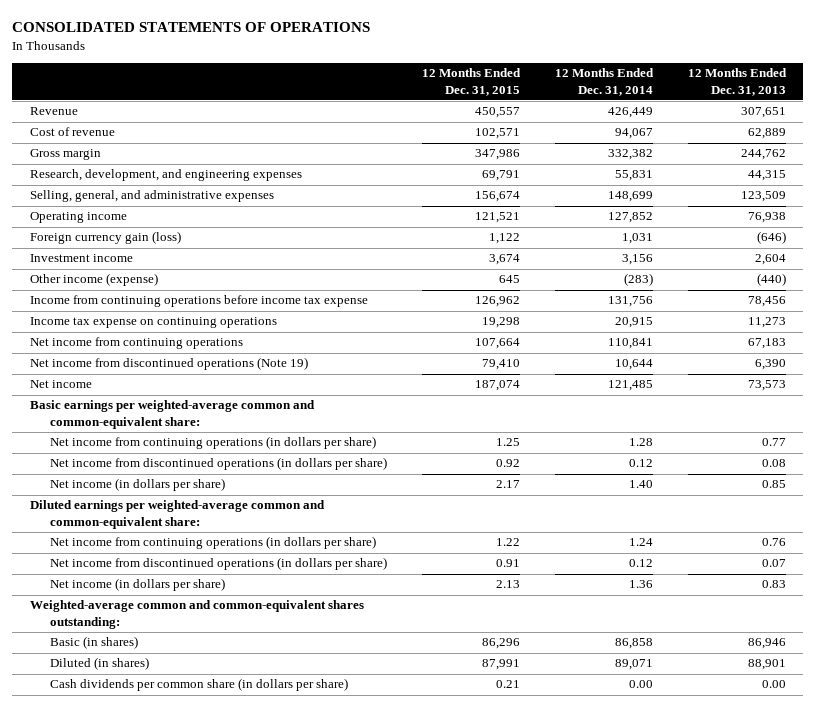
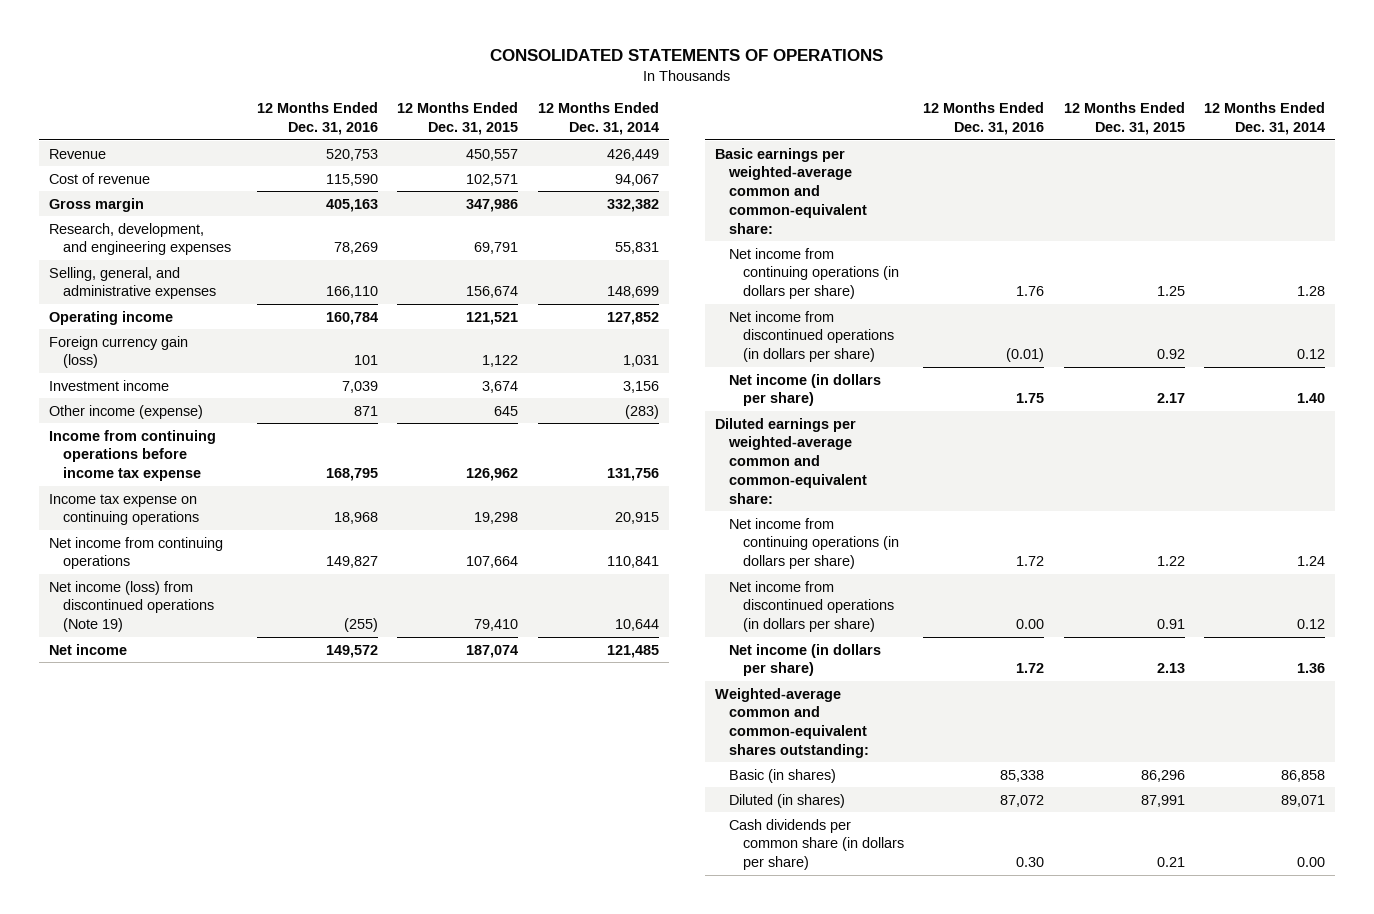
[687,68,787,96] 12 Months Ended Dec. 31, 2013 -> none
none -> [257,102,379,136] 12 Months Ended Dec. 31, 2016
[29,357,308,371] Net income from discontinued operations (Note 19) -> [48,580,214,633] Net income (loss) from discontinued operations (Note 19)

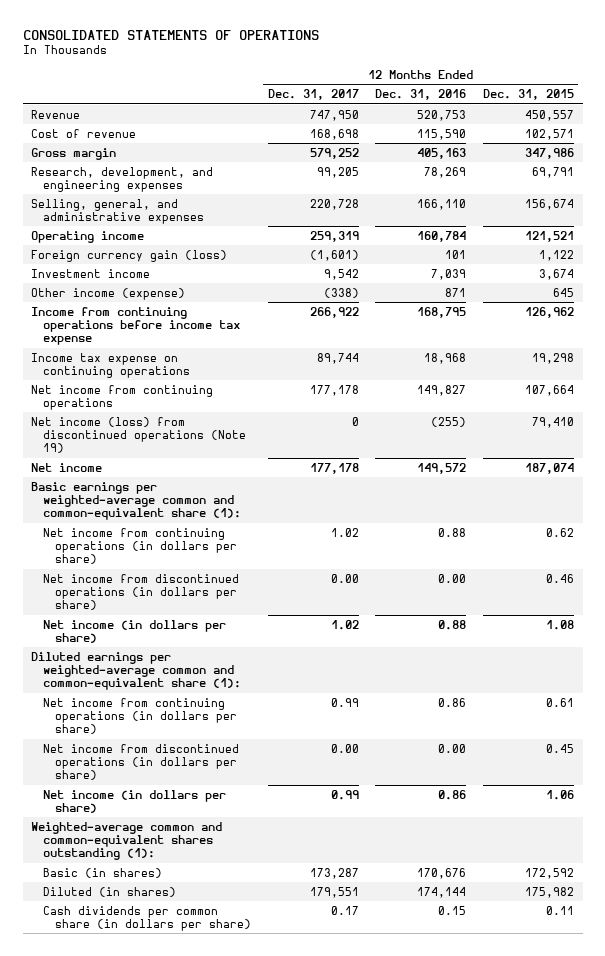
[537,102,659,136] 12 Months Ended Dec. 31, 2014 -> none
none -> [267,89,359,101] Dec. 31, 2017
[714,147,867,234] Basic earnings per weighted-average common and common-equivalent share: -> [31,481,241,521] Basic earnings per weighted-average common and common-equivalent share (1):
[1016,286,1045,297] 1.76 -> [438,527,467,537] 0.88
[1156,286,1185,297] 1.25 -> [546,527,575,537] 0.62
[1006,348,1045,363] (0.01) -> [438,573,467,583] 0.00
[1156,349,1185,360] 0.92 -> [546,573,575,583] 0.46
[1016,393,1045,404] 1.75 -> [438,619,467,630] 0.88
[1156,393,1185,404] 2.17 -> [546,619,575,630] 1.08
[714,417,867,504] Diluted earnings per weighted-average common and common-equivalent share: -> [31,651,241,691] Diluted earnings per weighted-average common and common-equivalent share (1):
[1016,556,1045,567] 1.72 -> [438,697,467,707] 0.86
[1156,556,1185,567] 1.22 -> [546,697,575,707] 0.61
[1156,619,1185,630] 0.91 -> [546,743,575,753] 0.45
[1016,663,1045,674] 1.72 -> [438,789,467,800] 0.86
[1156,663,1185,674] 2.13 -> [546,789,575,800] 1.06
[714,687,869,758] Weighted-average common and common-equivalent shares outstanding: -> [31,821,223,861] Weighted-average common and common-equivalent shares outstanding (1):
[1000,769,1045,782] 85,338 -> [417,867,467,879] 170,676
[1140,769,1185,782] 86,296 -> [525,867,575,879] 172,592
[1000,794,1045,807] 87,072 -> [417,886,467,898] 174,144
[1140,794,1185,807] 87,991 -> [525,886,575,898] 175,982
[1016,857,1045,868] 0.30 -> [438,905,467,915] 0.15
[1156,857,1185,868] 0.21 -> [546,905,575,915] 0.11

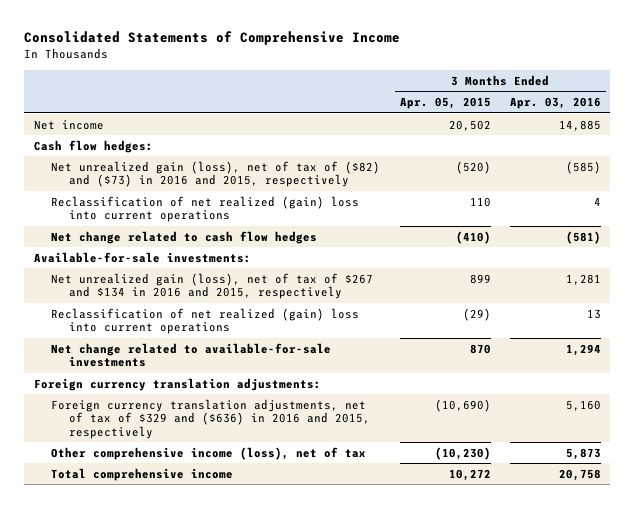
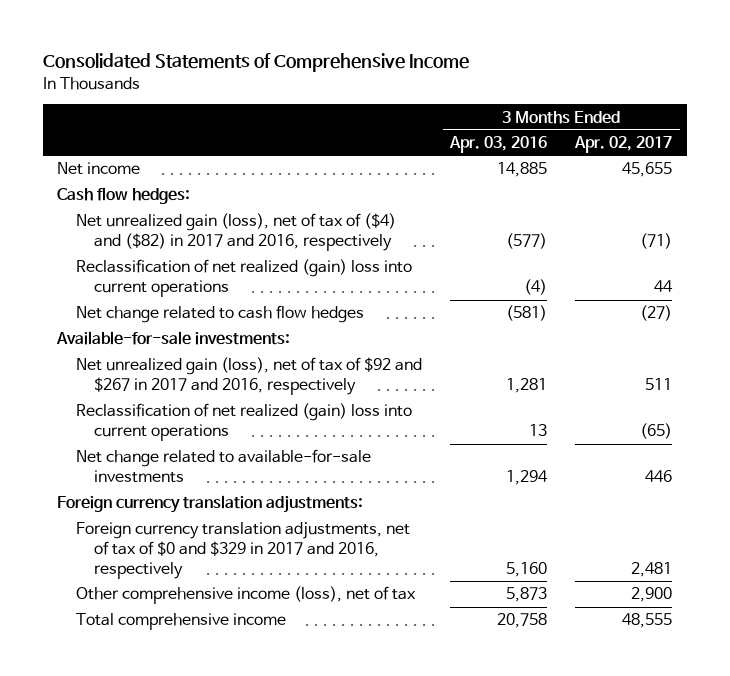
[399,97,491,110] Apr. 05, 2015 -> none
none -> [574,136,673,154] Apr. 02, 2017
[51,160,381,188] Net unrealized gain (loss), net of tax of ($82) and ($73) in 2016 and 2015, respectively -> [75,213,396,252] Net unrealized gain (loss), net of tax of ($4) and ($82) in 2017 and 2016, respectively
[565,160,601,174] (585) -> [505,233,547,250] (577)
[593,196,601,206] 4 -> [523,279,547,296] (4)
[51,272,374,300] Net unrealized gain (loss), net of tax of $267 and $134 in 2016 and 2015, respectively -> [75,357,422,396] Net unrealized gain (loss), net of tax of $92 and $267 in 2017 and 2016, respectively
[51,398,371,439] Foreign currency translation adjustments, net of tax of $329 and ($636) in 2016 and 2015, respectively -> [75,522,410,580] Foreign currency translation adjustments, net of tax of $0 and $329 in 2017 and 2016, respectively

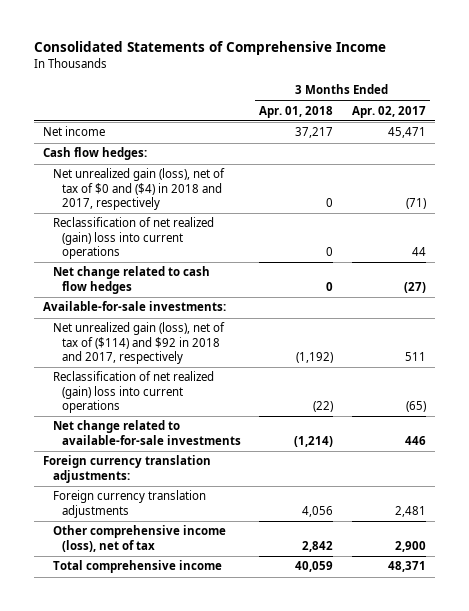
[448,136,547,154] Apr. 03, 2016 -> none
none -> [259,105,334,118] Apr. 01, 2018
[622,162,673,178] 45,655 -> [387,127,426,139] 45,471
[75,213,396,252] Net unrealized gain (loss), net of tax of ($4) and ($82) in 2017 and 2016, respectively -> [52,168,225,211] Net unrealized gain (loss), net of tax of $0 and ($4) in 2018 and 2017, respectively
[75,357,422,396] Net unrealized gain (loss), net of tax of $92 and $267 in 2017 and 2016, respectively -> [52,322,225,365] Net unrealized gain (loss), net of tax of ($114) and $92 in 2018 and 2017, respectively
[75,522,410,580] Foreign currency translation adjustments, net of tax of $0 and $329 in 2017 and 2016, respectively -> [52,490,206,518] Foreign currency translation adjustments
[622,613,673,629] 48,555 -> [387,561,426,573] 48,371

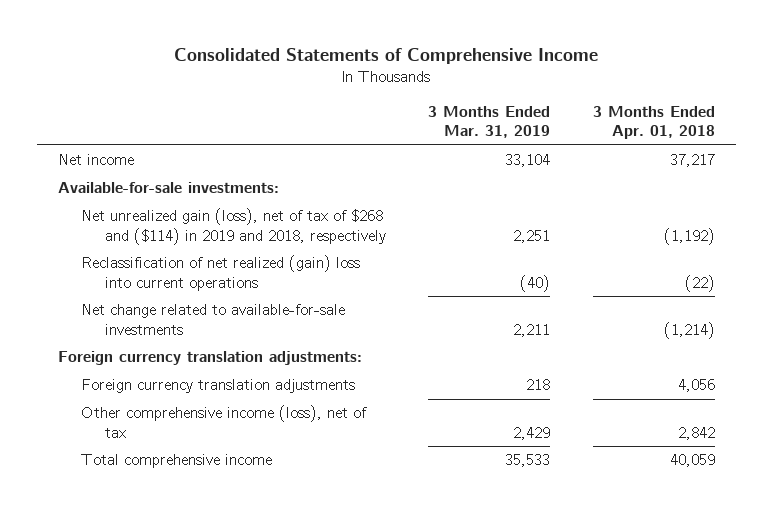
[351,105,426,118] Apr. 02, 2017 -> none
none -> [428,105,551,138] 3 Months Ended Mar. 31, 2019
[43,147,148,161] Cash flow hedges: -> none
[52,168,225,211] Net unrealized gain (loss), net of tax of $0 and ($4) in 2018 and 2017, respectively -> none
[52,217,214,260] Reclassification of net realized (gain) loss into current operations -> none
[52,266,210,294] Net change related to cash flow hedges -> none
[52,322,225,365] Net unrealized gain (loss), net of tax of ($114) and $92 in 2018 and 2017, respectively -> [81,208,386,245] Net unrealized gain (loss), net of tax of $268 and ($114) in 2019 and 2018, respectively

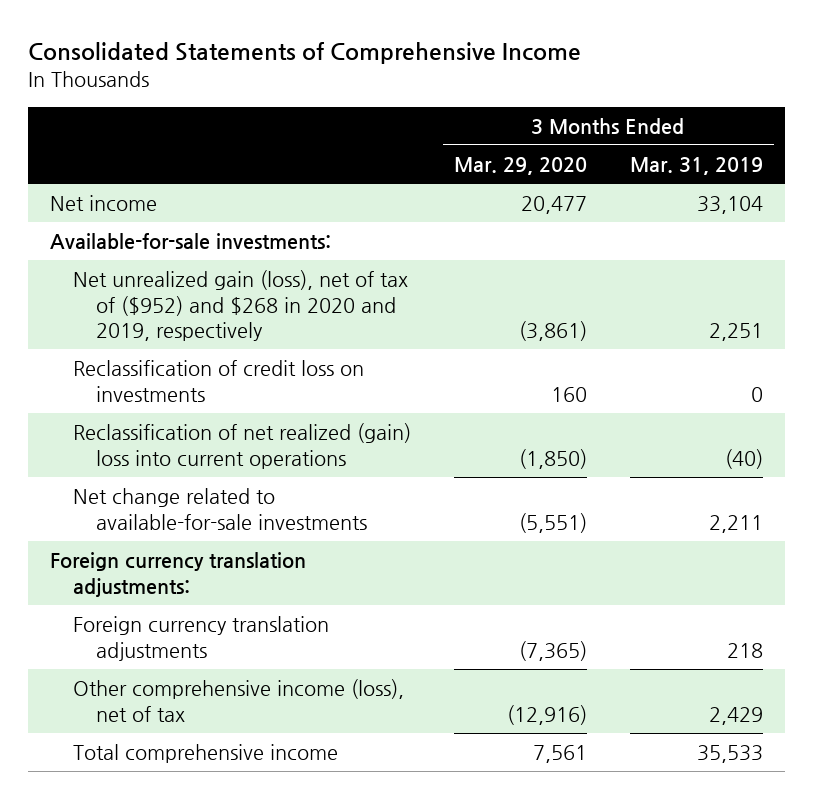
[592,105,715,139] 3 Months Ended Apr. 01, 2018 -> none
none -> [453,157,587,176] Mar. 29, 2020
[81,208,386,245] Net unrealized gain (loss), net of tax of $268 and ($114) in 2019 and 2018, respectively -> [72,270,408,342] Net unrealized gain (loss), net of tax of ($952) and $268 in 2020 and 2019, respectively
none -> [72,360,364,402] Reclassification of credit loss on investments

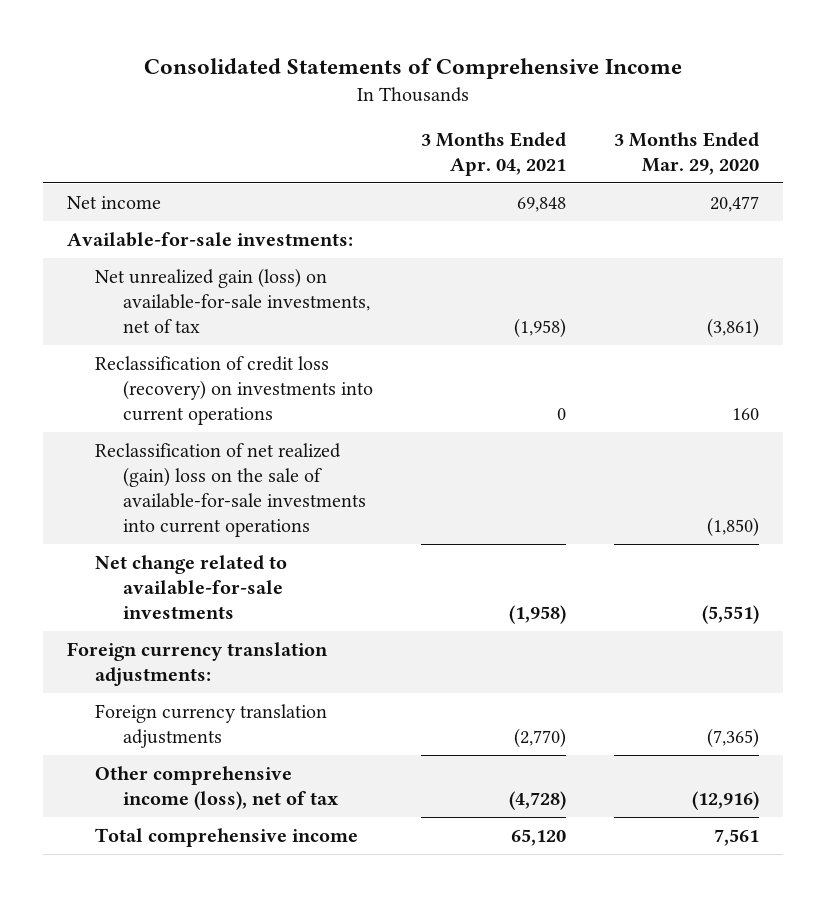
[630,157,764,176] Mar. 31, 2019 -> none
none -> [420,132,566,177] 3 Months Ended Apr. 04, 2021
[72,270,408,342] Net unrealized gain (loss), net of tax of ($952) and $268 in 2020 and 2019, respectively -> [94,267,370,334] Net unrealized gain (loss) on available-for-sale investments, net of tax
[72,360,364,402] Reclassification of credit loss on investments -> [94,355,373,426] Reclassification of credit loss (recovery) on investments into current operations
[72,423,411,469] Reclassification of net realized (gain) loss into current operations -> [94,442,366,538] Reclassification of net realized (gain) loss on the sale of available-for-sale investments into current operations

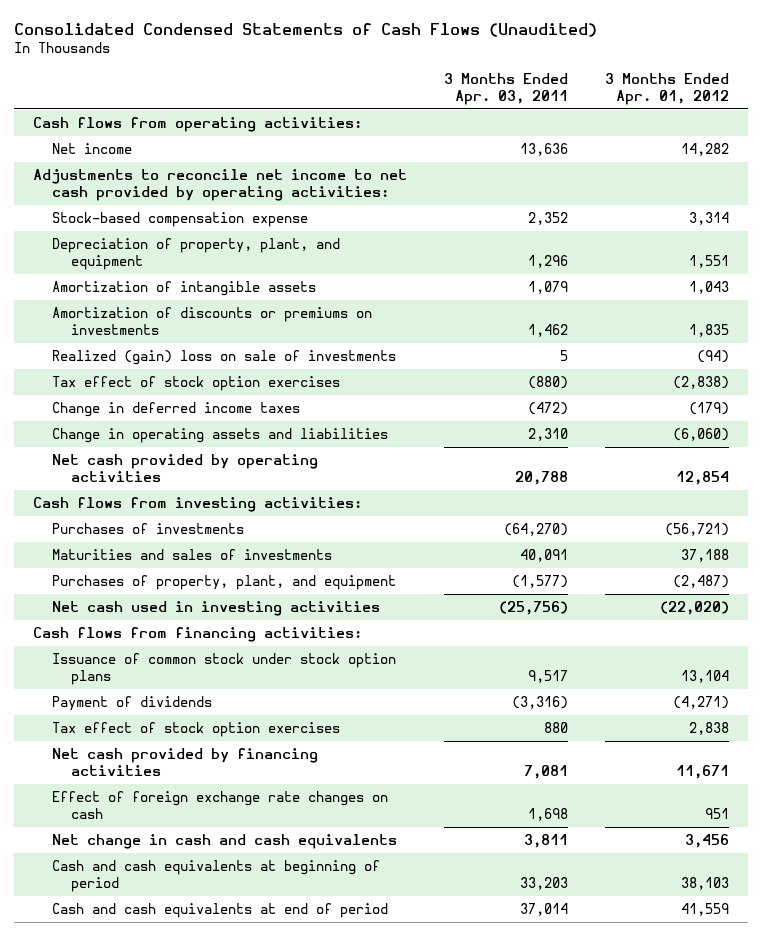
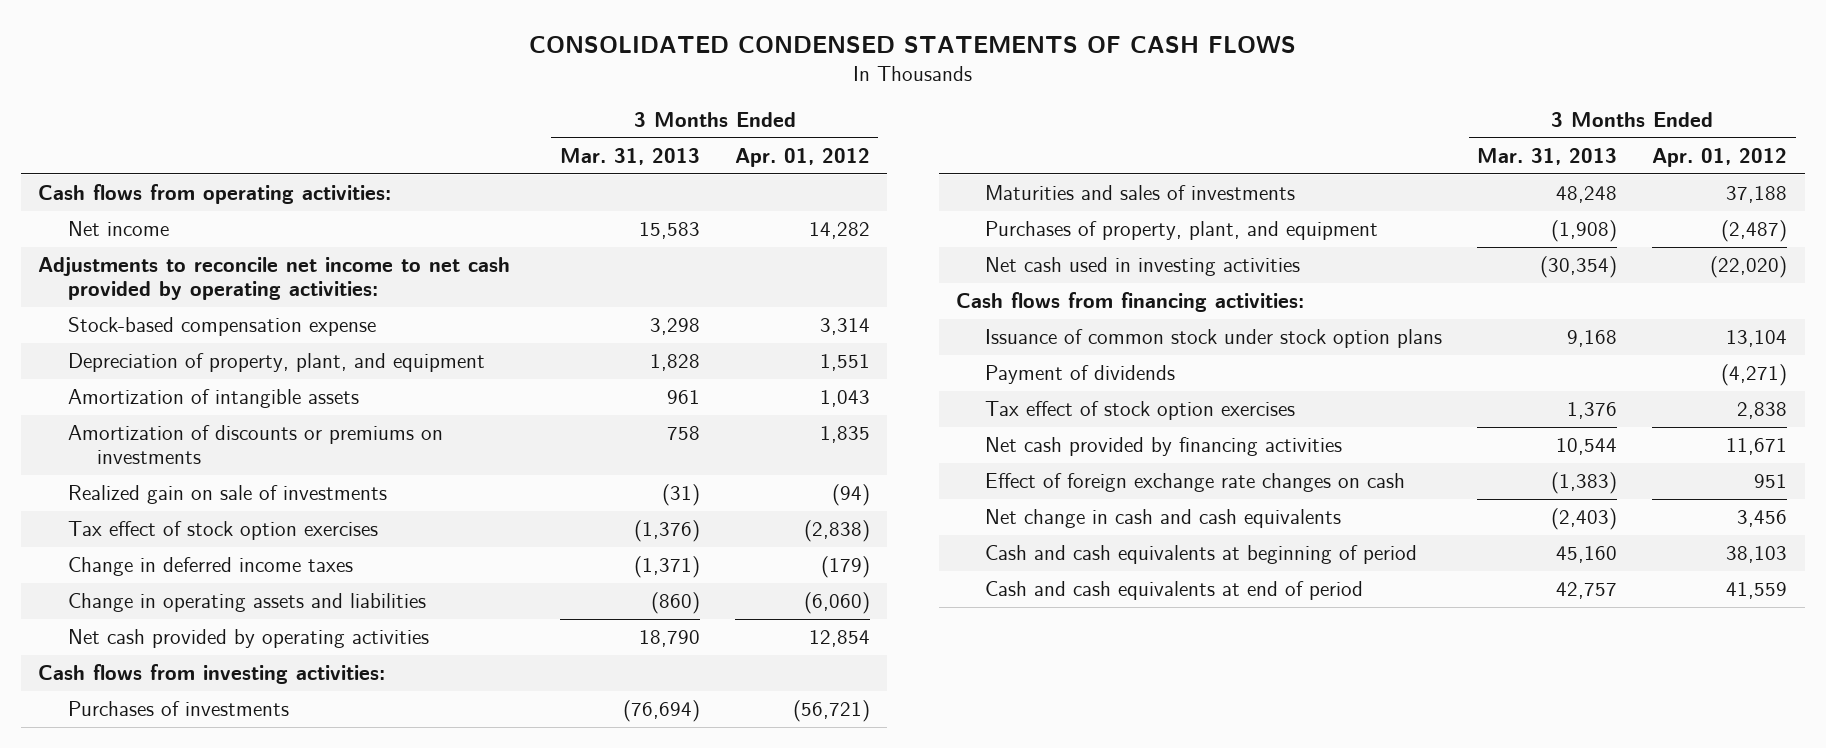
[14,22,598,37] Consolidated Condensed Statements of Cash Flows (Unaudited) -> [528,35,1296,53] CONSOLIDATED CONDENSED STATEMENTS OF CASH FLOWS
[443,72,568,105] 3 Months Ended Apr. 03, 2011 -> none
none -> [559,147,700,165] Mar. 31, 2013
[51,350,396,366] Realized (gain) loss on sale of investments -> [67,485,387,505] Realized gain on sale of investments

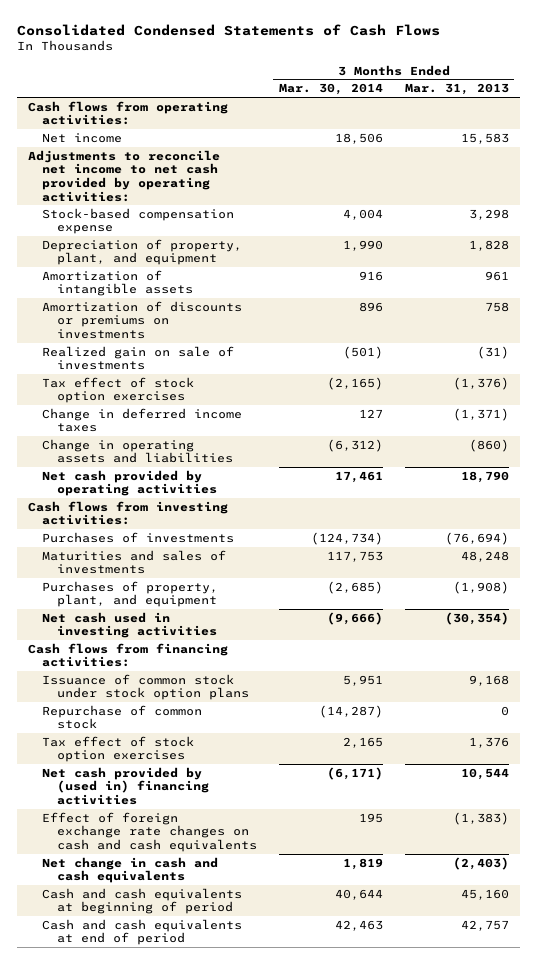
[528,35,1296,53] CONSOLIDATED CONDENSED STATEMENTS OF CASH FLOWS -> [16,23,440,36] Consolidated Condensed Statements of Cash Flows
[734,147,870,167] Apr. 01, 2012 -> none
none -> [278,83,383,96] Mar. 30, 2014
[985,365,1176,385] Payment of dividends -> none
none -> [42,704,203,730] Repurchase of common stock
[985,437,1343,457] Net cash provided by financing activities -> [42,766,209,806] Net cash provided by (used in) financing activities
[985,473,1406,493] Effect of foreign exchange rate changes on cash -> [42,811,257,853] Effect of foreign exchange rate changes on cash and cash equivalents

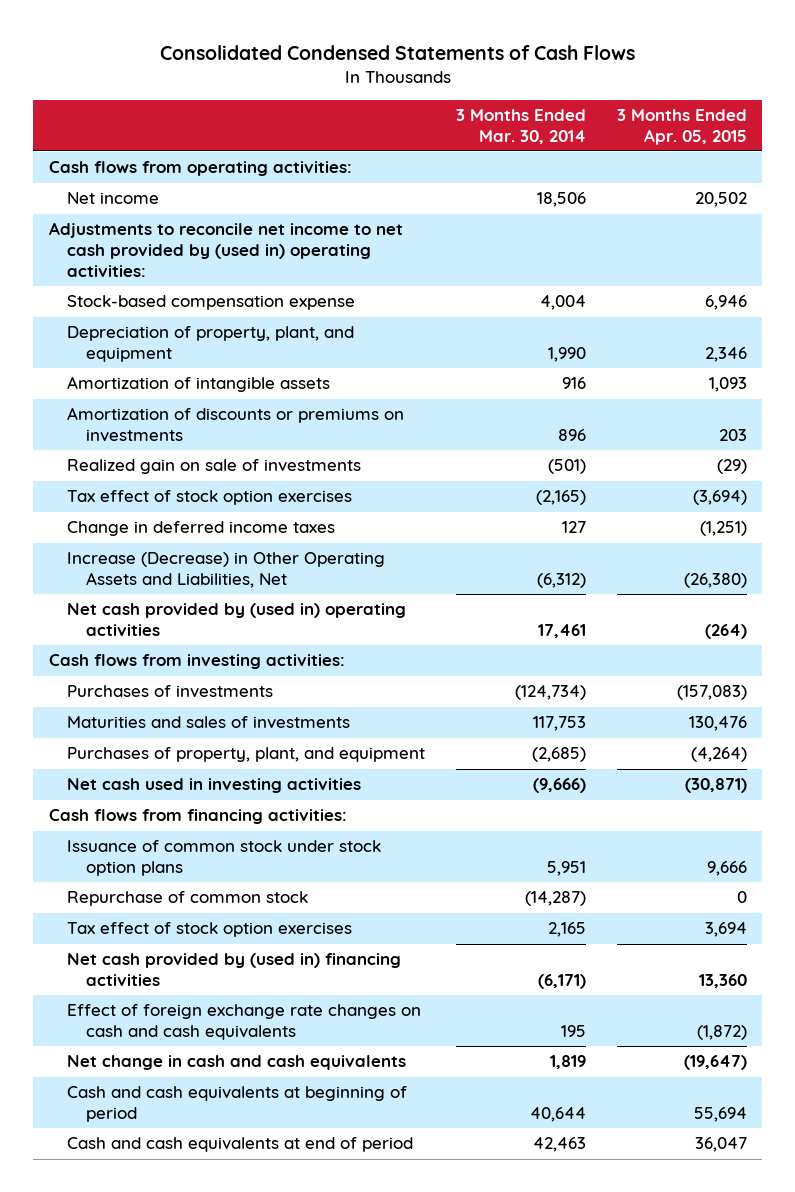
[404,83,509,96] Mar. 31, 2013 -> none
none -> [616,108,747,145] 3 Months Ended Apr. 05, 2015
[27,149,220,202] Adjustments to reconcile net income to net cash provided by operating activities: -> [48,222,403,277] Adjustments to reconcile net income to net cash provided by (used in) operating activities:
[42,438,233,464] Change in operating assets and liabilities -> [67,552,386,589] Increase (Decrease) in Other Operating Assets and Liabilities, Net
[42,469,217,497] Net cash provided by operating activities -> [67,603,407,637] Net cash provided by (used in) operating activities

